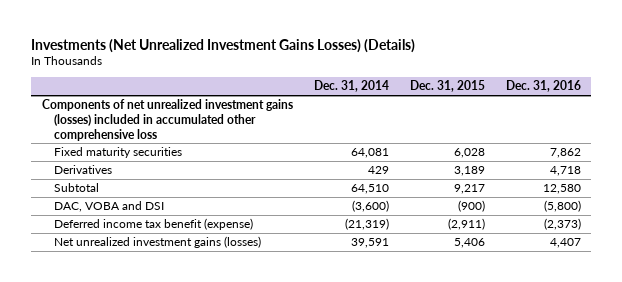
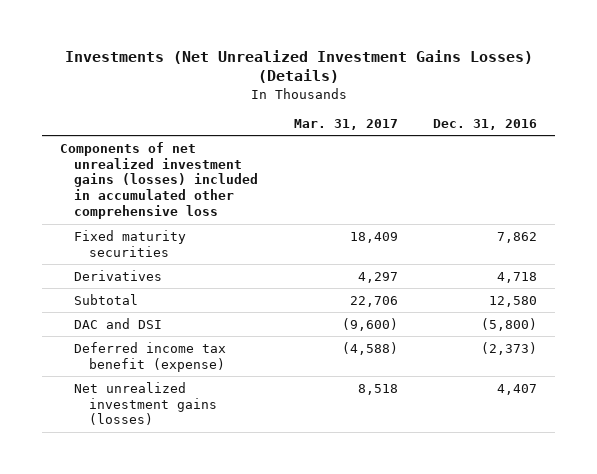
[313,80,389,93] Dec. 31, 2014 -> none
[409,80,485,93] Dec. 31, 2015 -> none
none -> [293,118,398,130] Mar. 31, 2017
[53,201,164,213] DAC, VOBA and DSI -> [74,317,163,329] DAC and DSI

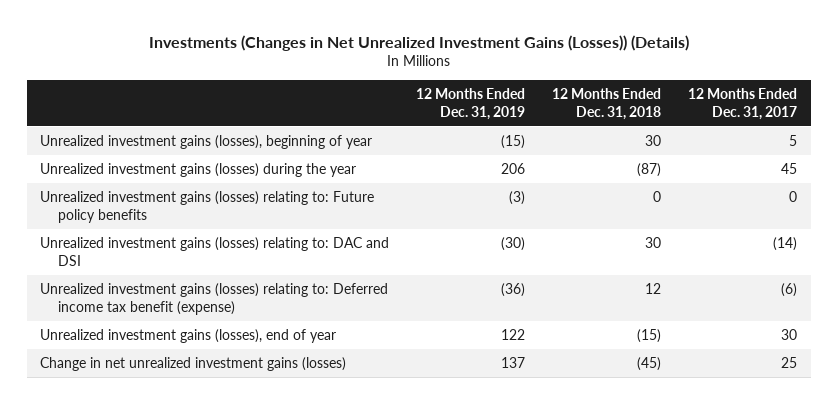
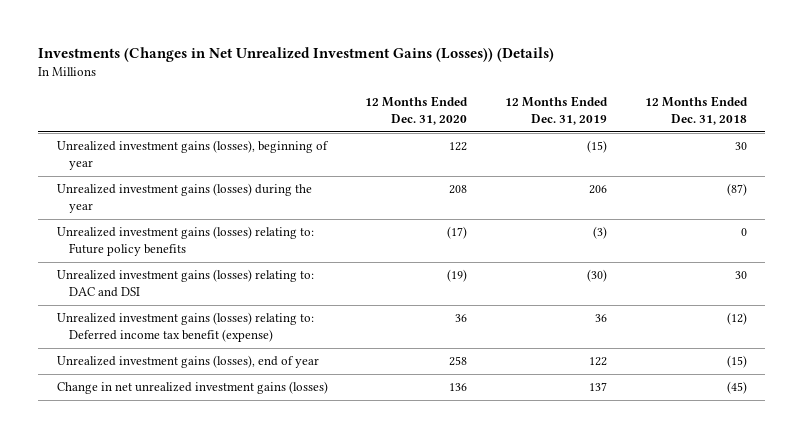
[688,87,798,120] 12 Months Ended Dec. 31, 2017 -> none
none -> [365,96,469,126] 12 Months Ended Dec. 31, 2020
[501,283,526,298] (36) -> [594,314,607,323] 36
[645,283,662,295] 12 -> [726,312,747,326] (12)

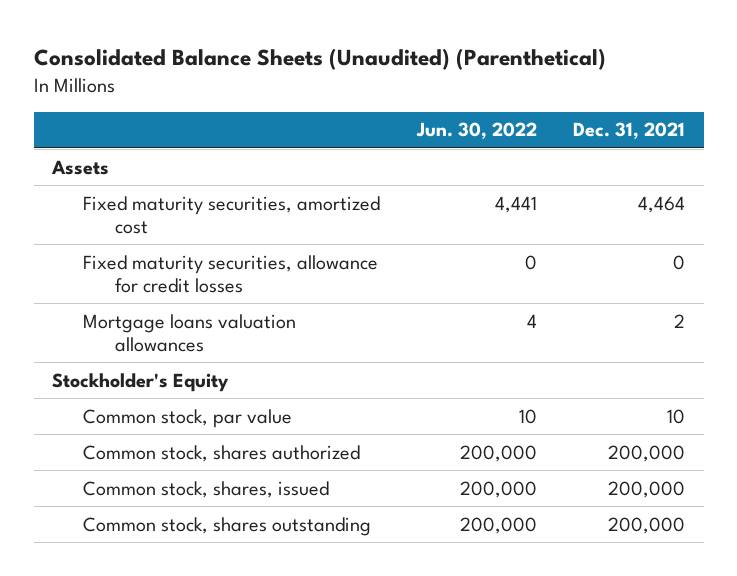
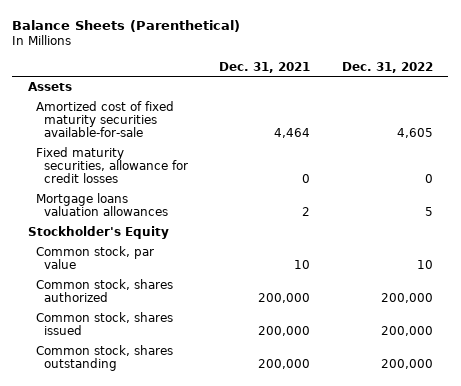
[33,47,606,70] Consolidated Balance Sheets (Unaudited) (Parenthetical) -> [12,19,241,32] Balance Sheets (Parenthetical)
[415,122,537,140] Jun. 30, 2022 -> none
none -> [341,61,433,73] Dec. 31, 2022
[83,195,381,234] Fixed maturity securities, amortized cost -> [35,101,174,138] Amortized cost of fixed maturity securities available-for-sale
[83,480,330,498] Common stock, shares, issued -> [35,312,173,336] Common stock, shares issued

